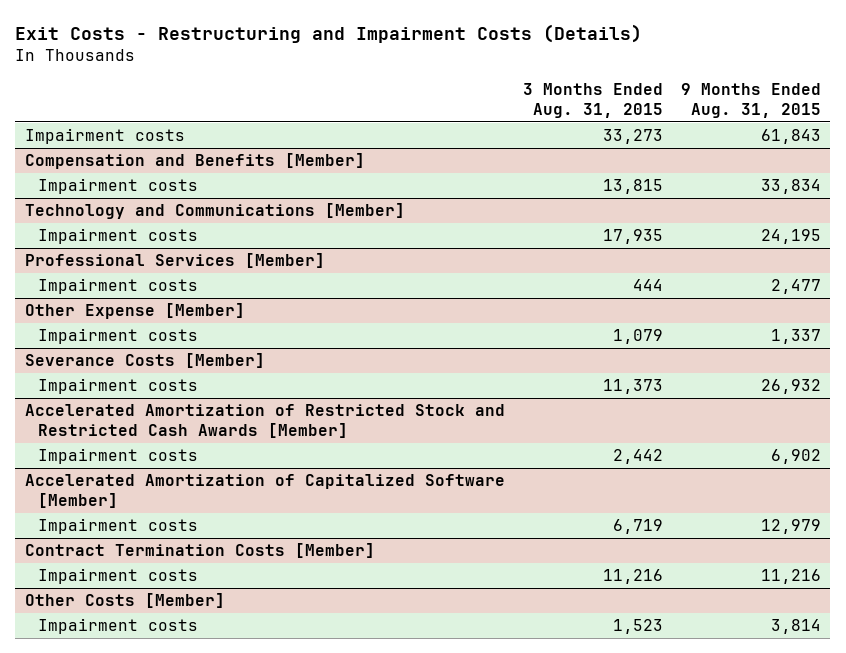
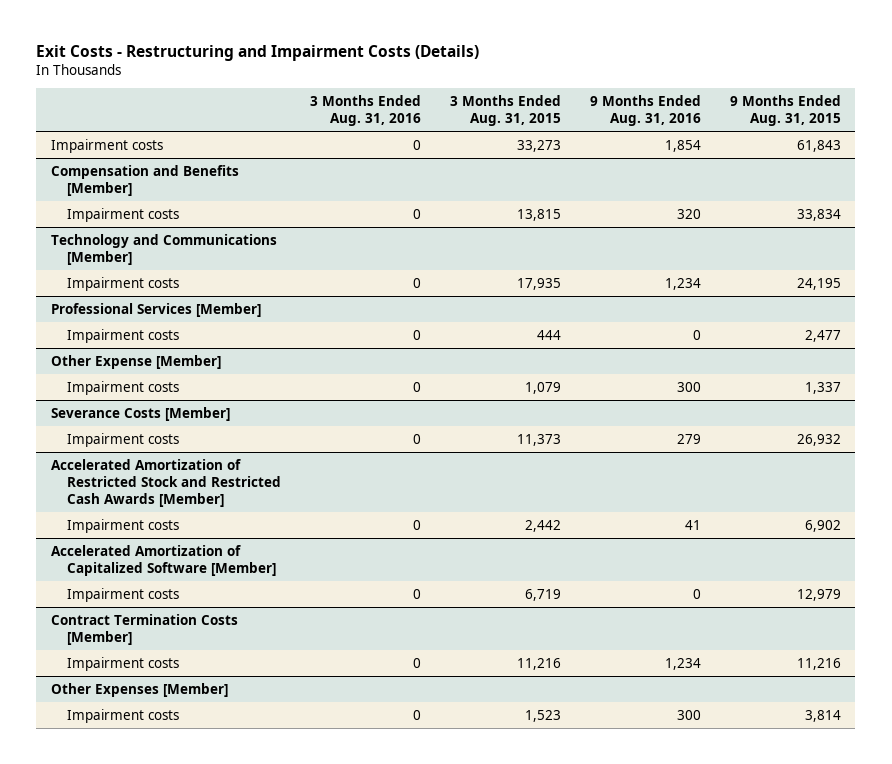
none -> [309,95,421,127] 3 Months Ended Aug. 31, 2016
none -> [589,95,701,127] 9 Months Ended Aug. 31, 2016
[24,593,225,609] Other Costs [Member] -> [50,682,228,697] Other Expenses [Member]

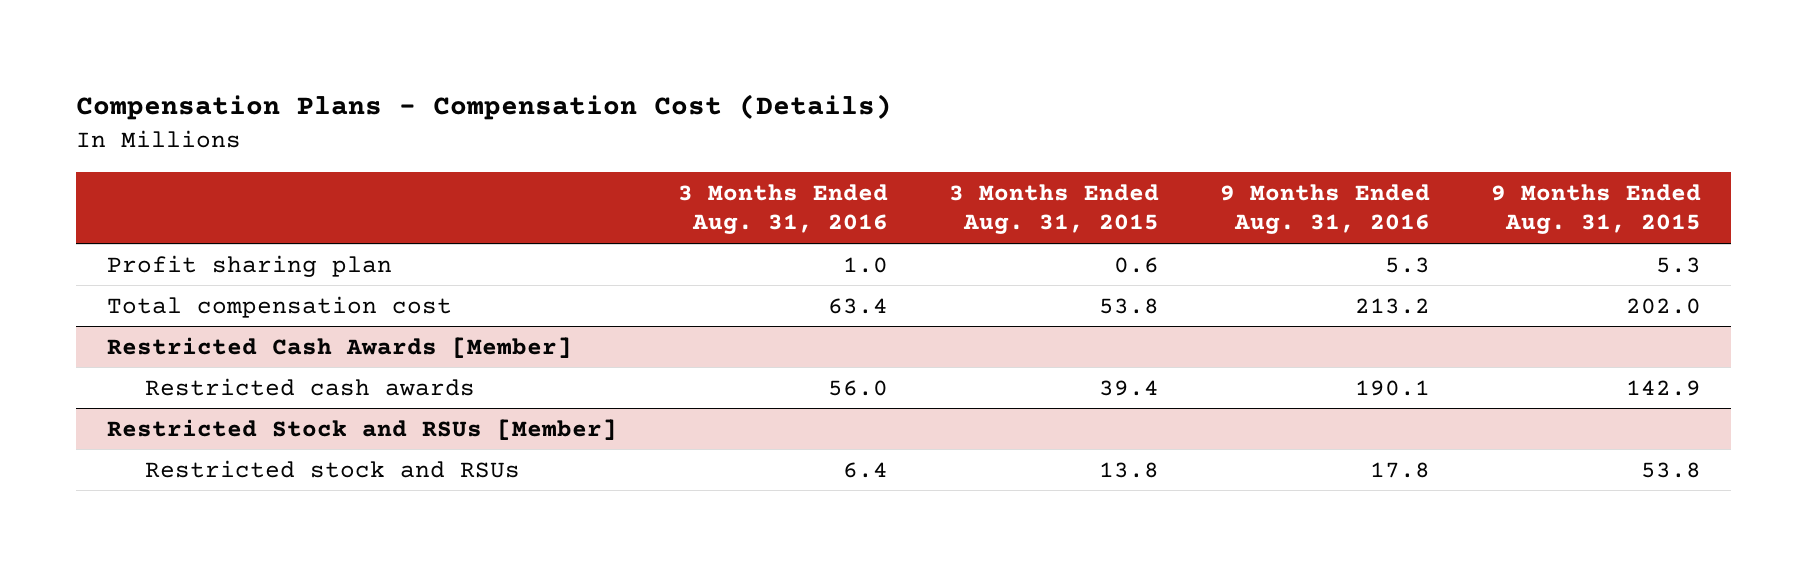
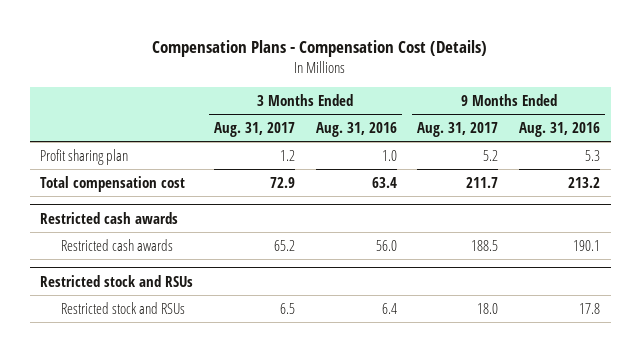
[948,183,1159,235] 3 Months Ended Aug. 31, 2015 -> none
[1490,183,1701,235] 9 Months Ended Aug. 31, 2015 -> none
none -> [213,122,295,138] Aug. 31, 2017
none -> [417,122,499,138] Aug. 31, 2017
[106,336,572,358] Restricted Cash Awards [Member] -> [40,211,179,224] Restricted cash awards
[106,418,617,440] Restricted Stock and RSUs [Member] -> [40,274,194,287] Restricted stock and RSUs

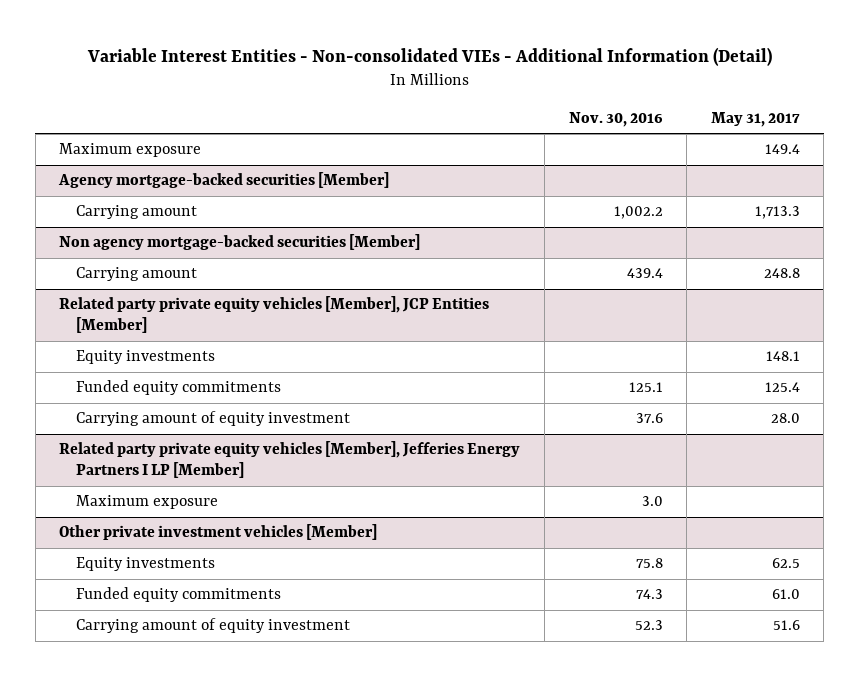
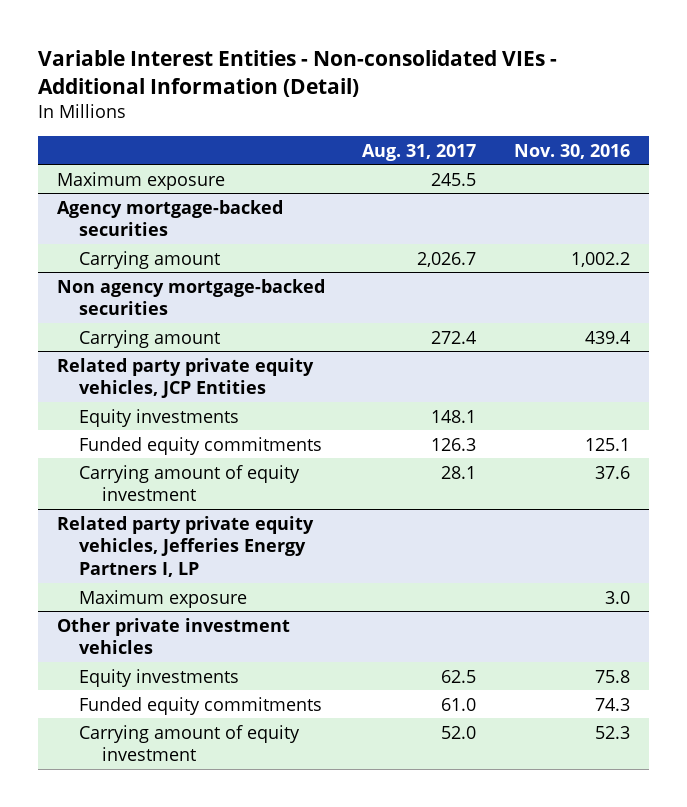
[710,111,800,127] May 31, 2017 -> none
none -> [362,143,477,161] Aug. 31, 2017
[58,172,390,189] Agency mortgage-backed securities [Member] -> [56,199,283,237] Agency mortgage-backed securities
[59,234,421,251] Non agency mortgage-backed securities [Member] -> [56,278,325,316] Non agency mortgage-backed securities
[59,296,490,334] Related party private equity vehicles [Member], JCP Entities [Member] -> [56,357,314,399] Related party private equity vehicles, JCP Entities
[59,441,521,479] Related party private equity vehicles [Member], Jefferies Energy Partners I LP [Member] -> [56,515,314,578] Related party private equity vehicles, Jefferies Energy Partners I, LP
[59,524,378,541] Other private investment vehicles [Member] -> [56,617,290,655] Other private investment vehicles

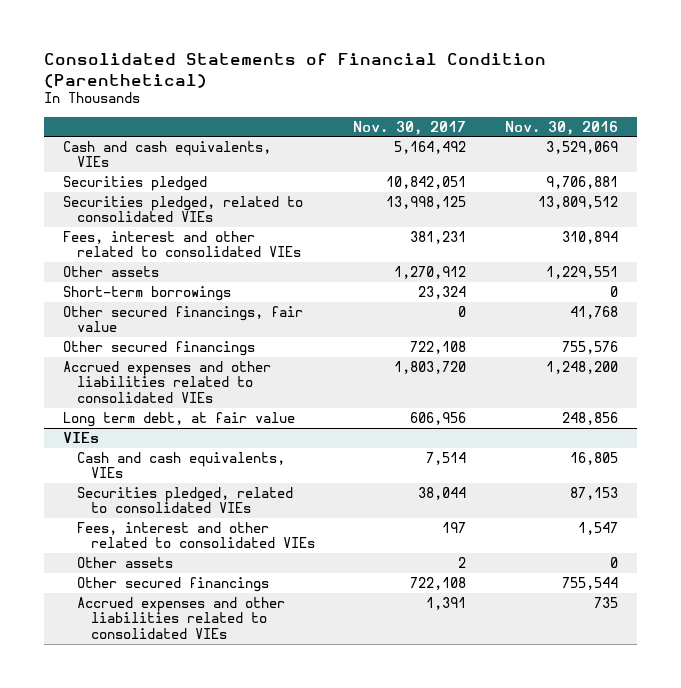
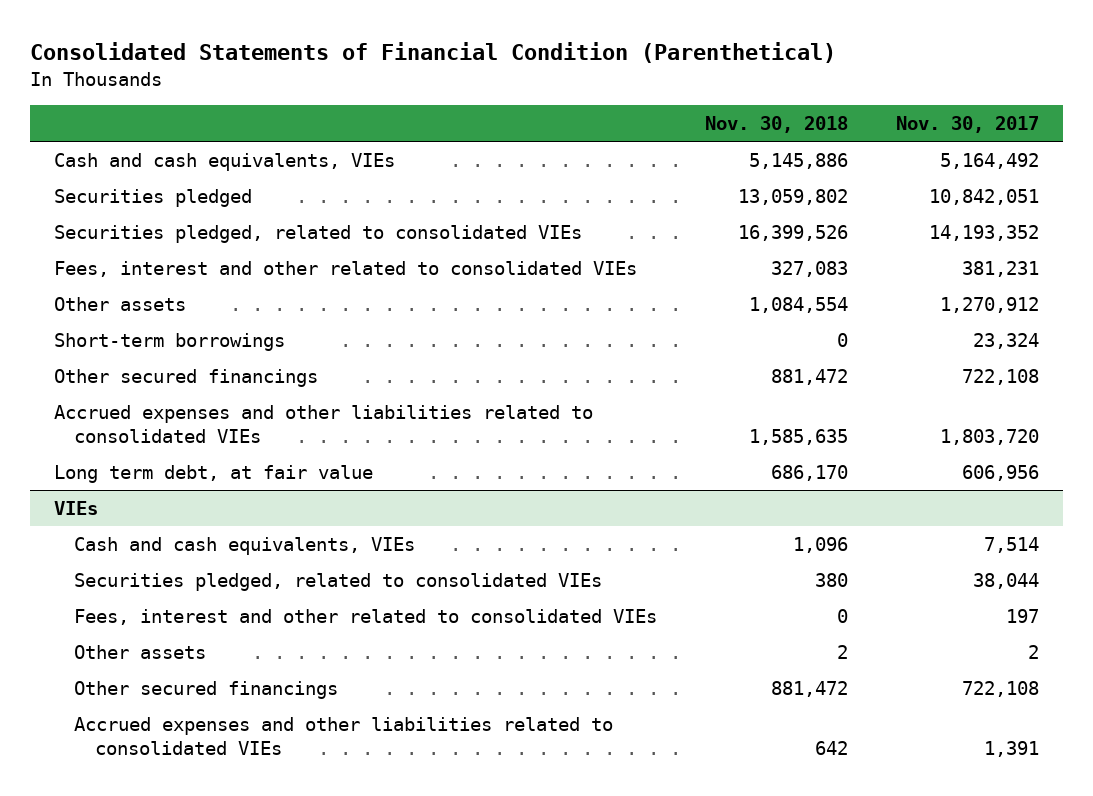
[504,120,618,135] Nov. 30, 2016 -> none
none -> [705,115,849,133] Nov. 30, 2018
[386,195,467,209] 13,998,125 -> [928,225,1039,242] 14,193,352
[63,305,304,333] Other secured financings, fair value -> none

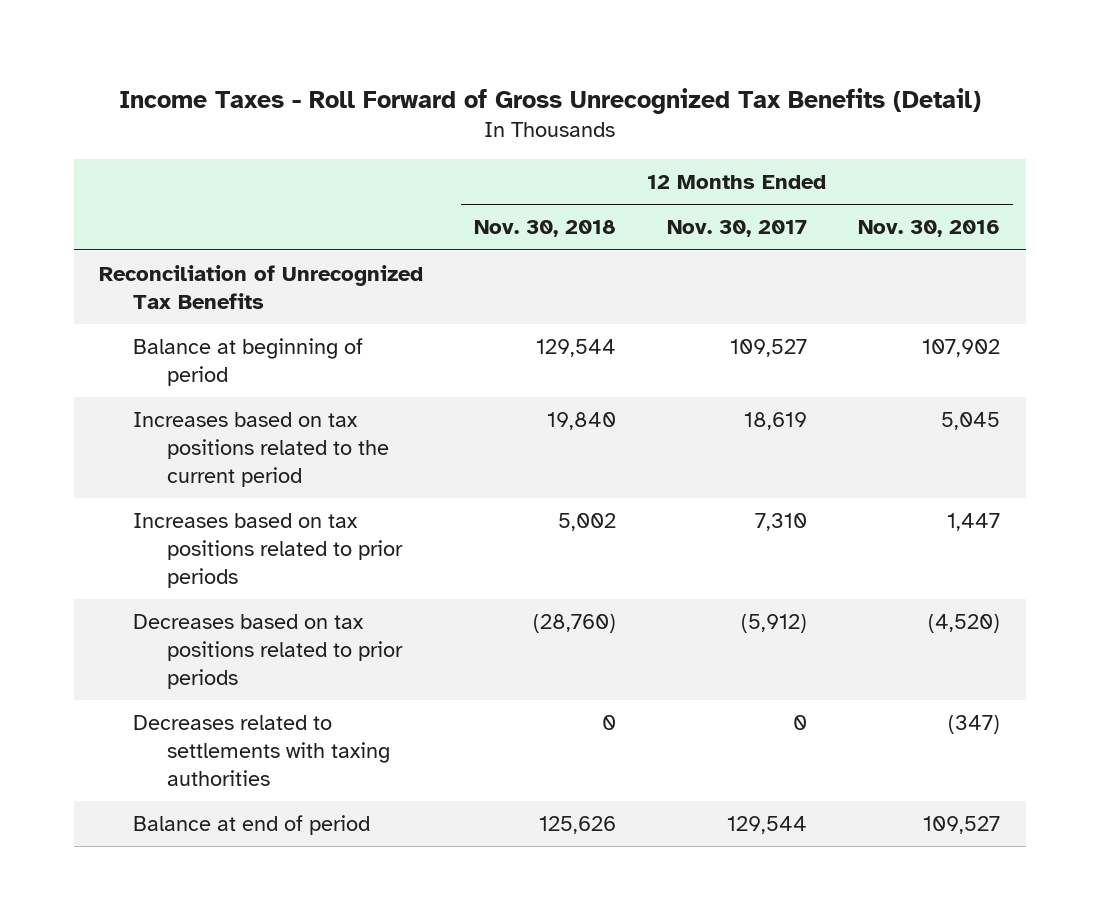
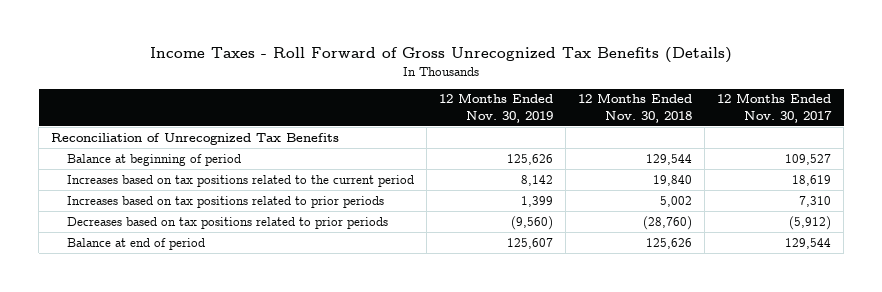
[118,87,981,114] Income Taxes - Roll Forward of Gross Unrecognized Tax Benefits (Detail) -> [150,47,733,64] Income Taxes - Roll Forward of Gross Unrecognized Tax Benefits (Details)
[858,220,1001,238] Nov. 30, 2016 -> none
none -> [438,93,553,123] 12 Months Ended Nov. 30, 2019
[132,715,390,786] Decreases related to settlements with taxing authorities -> none

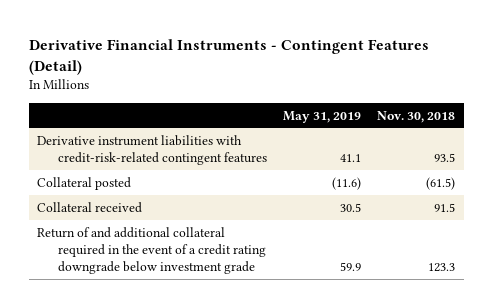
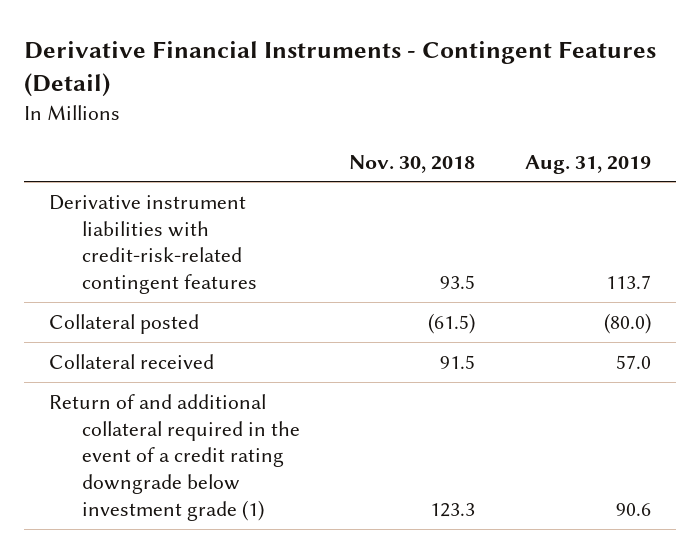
[283,110,362,123] May 31, 2019 -> none
none -> [524,154,651,174] Aug. 31, 2019
[36,226,266,274] Return of and additional collateral required in the event of a credit rating downgrade below investment grade -> [49,393,300,522] Return of and additional collateral required in the event of a credit rating downgrade below investment grade (1)

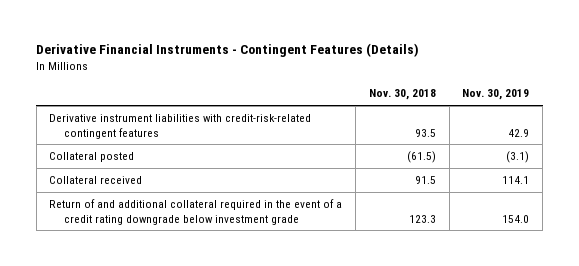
[24,40,657,98] Derivative Financial Instruments - Contingent Features (Detail) -> [36,43,420,58] Derivative Financial Instruments - Contingent Features (Details)
[524,154,651,174] Aug. 31, 2019 -> none
none -> [462,89,530,101] Nov. 30, 2019
[49,393,300,522] Return of and additional collateral required in the event of a credit rating downgrade below investment grade (1) -> [49,198,343,225] Return of and additional collateral required in the event of a credit rating downgrade below investment grade

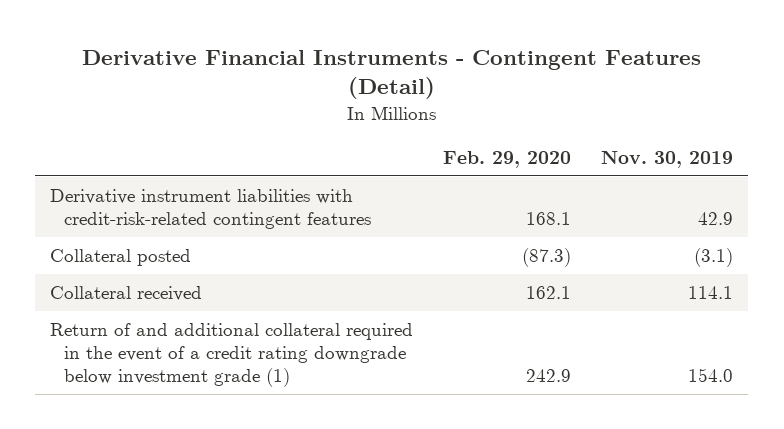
[36,43,420,58] Derivative Financial Instruments - Contingent Features (Details) -> [81,49,701,100] Derivative Financial Instruments - Contingent Features (Detail)
[368,89,436,101] Nov. 30, 2018 -> none
none -> [443,150,572,168] Feb. 29, 2020
[49,198,343,225] Return of and additional collateral required in the event of a credit rating downgrade below investment grade -> [50,322,414,388] Return of and additional collateral required in the event of a credit rating downgrade below investment grade (1)

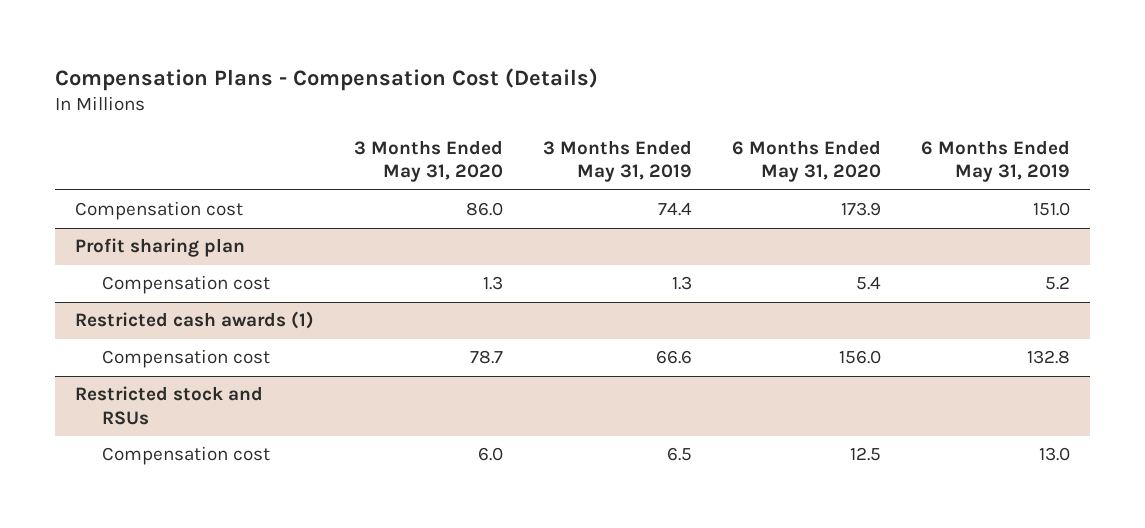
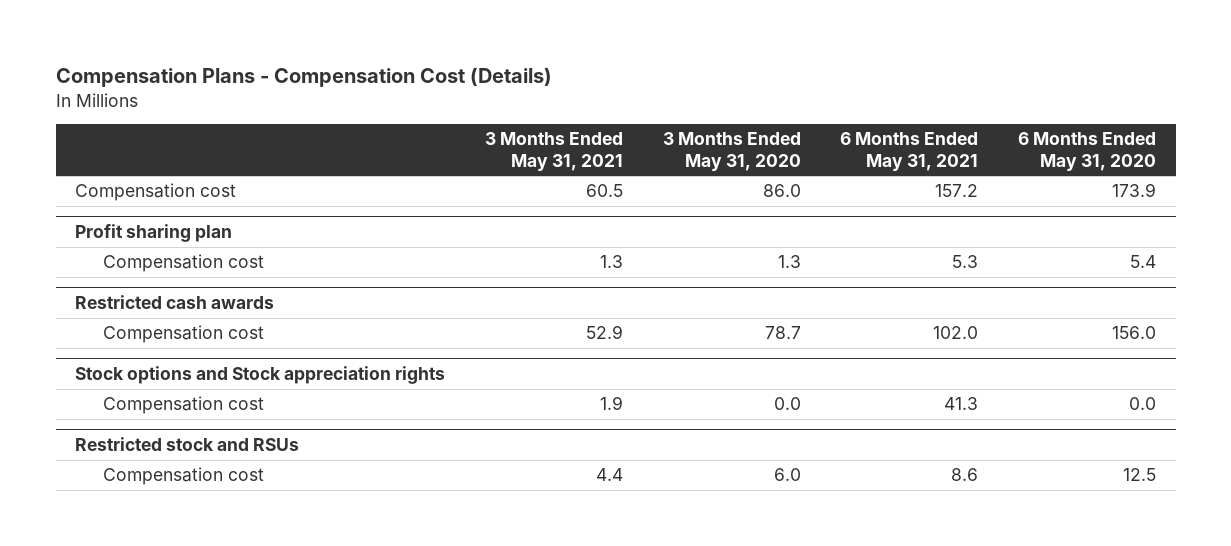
[542,139,692,183] 3 Months Ended May 31, 2019 -> none
[920,139,1070,183] 6 Months Ended May 31, 2019 -> none
none -> [485,132,624,171] 3 Months Ended May 31, 2021
none -> [840,132,979,171] 6 Months Ended May 31, 2021
[74,311,314,330] Restricted cash awards (1) -> [75,294,275,309] Restricted cash awards
none -> [75,365,446,384] Stock options and Stock appreciation rights
none -> [103,396,265,415] Compensation cost

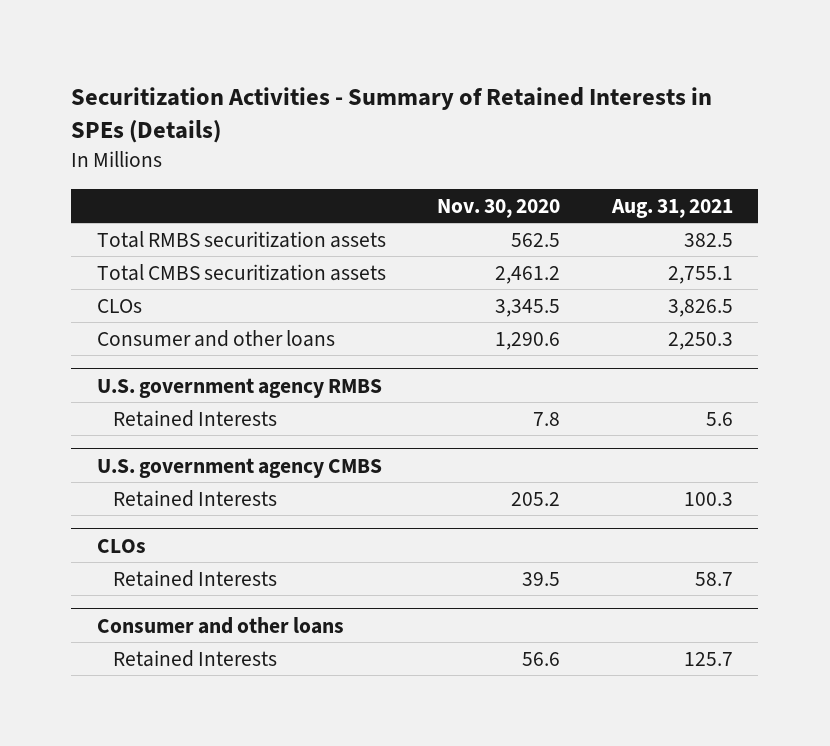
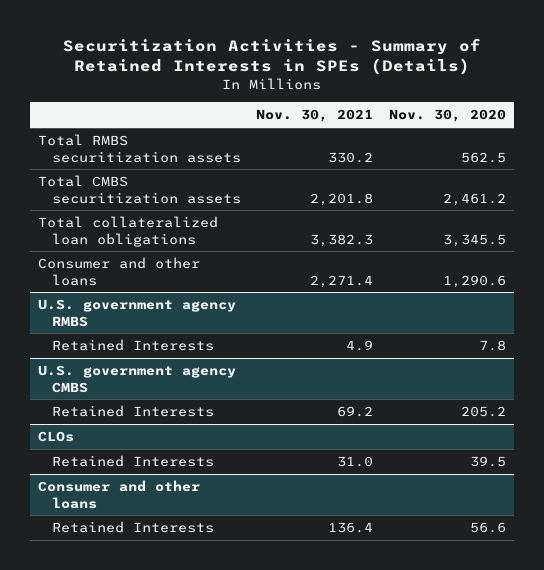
[610,198,733,218] Aug. 31, 2021 -> none
none -> [256,109,374,123] Nov. 30, 2021
[97,298,143,313] CLOs -> [37,216,218,247] Total collateralized loan obligations

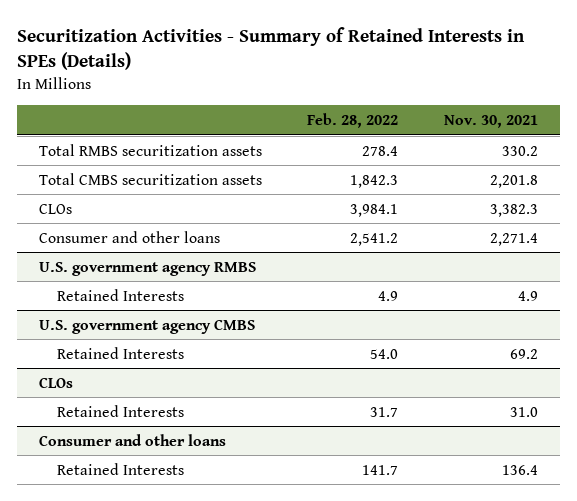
[388,109,506,123] Nov. 30, 2020 -> none
none -> [307,112,399,128] Feb. 28, 2022
[37,216,218,247] Total collateralized loan obligations -> [39,203,73,214] CLOs

